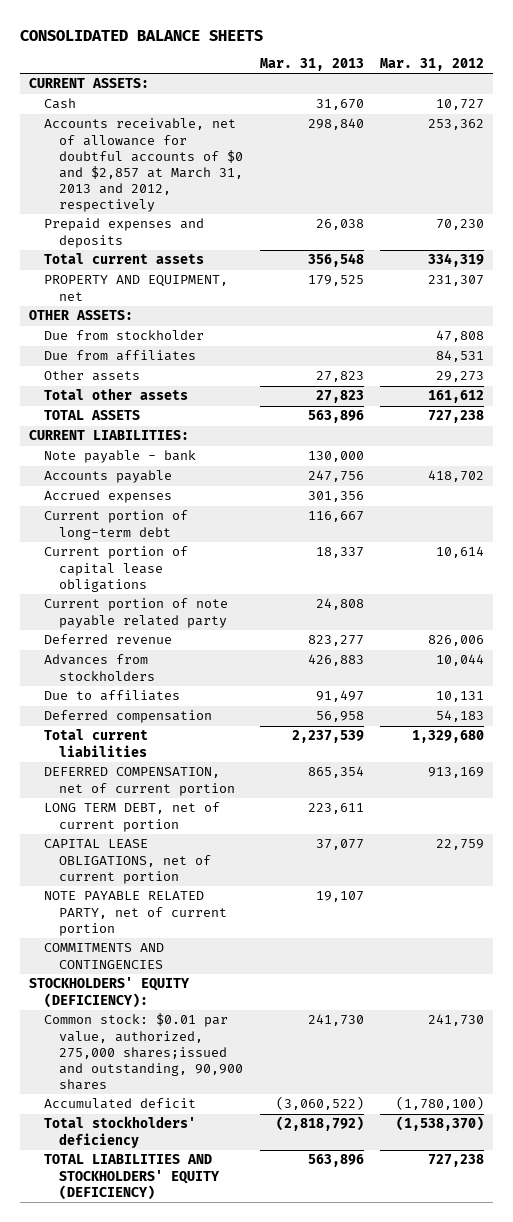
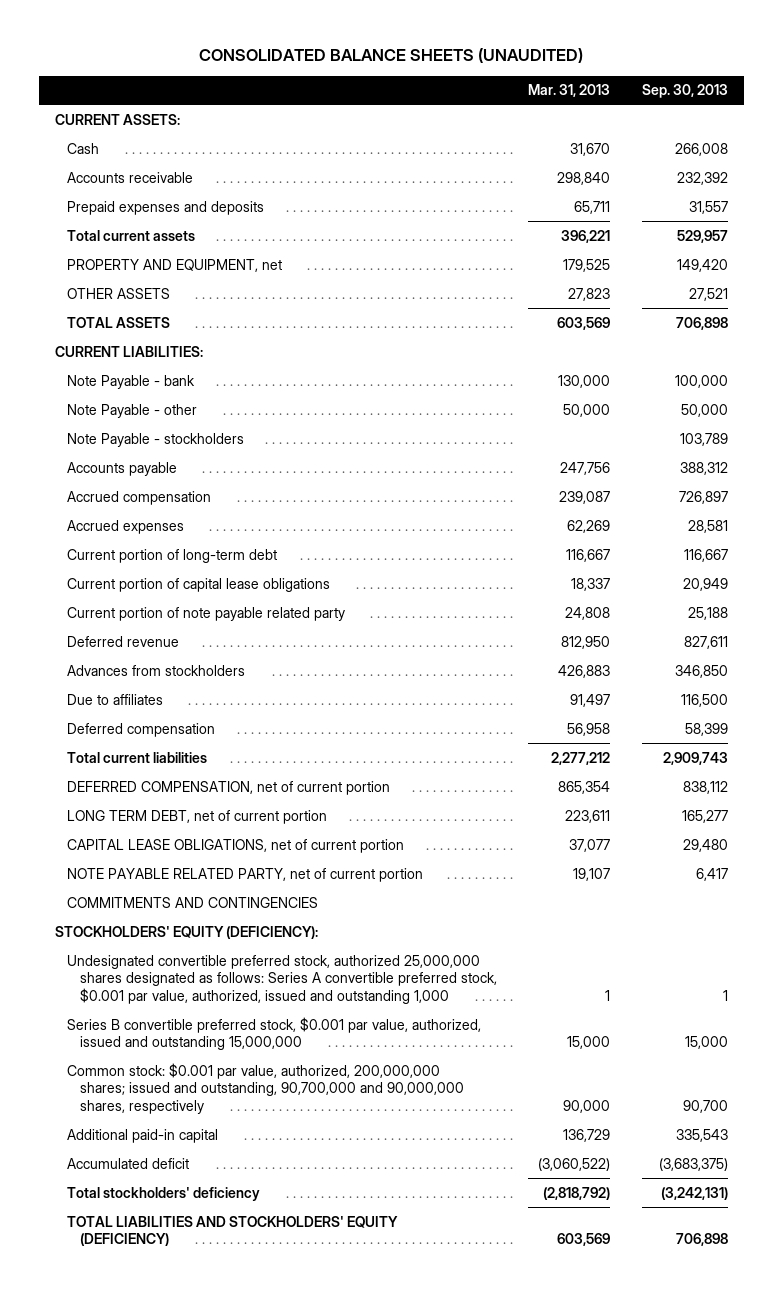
[20,29,264,41] CONSOLIDATED BALANCE SHEETS -> [199,48,584,64] CONSOLIDATED BALANCE SHEETS (UNAUDITED)
[380,58,485,72] Mar. 31, 2012 -> none
none -> [641,84,728,99] Sep. 30, 2013
[43,118,244,213] Accounts receivable, net of allowance for doubtful accounts of $0 and $2,857 at March 31, 2013 and 2012, respectively -> [67,171,194,183] Accounts receivable
[315,219,364,231] 26,038 -> [574,200,611,214] 65,711
[307,253,364,268] 356,548 -> [561,229,611,243] 396,221
[28,310,133,321] OTHER ASSETS: -> none
[43,330,204,341] Due from stockholder -> none
[43,350,196,362] Due from affiliates -> none
[43,388,188,401] Total other assets -> none
[43,370,140,382] Other assets -> [67,287,171,299] OTHER ASSETS
[307,410,364,424] 563,896 -> [557,316,611,330] 603,569
[43,450,196,464] Note payable - bank -> [67,374,196,389] Note Payable - bank
none -> [67,403,198,418] Note Payable - other
none -> [67,432,245,447] Note Payable - stockholders
none -> [67,490,212,505] Accrued compensation
[307,491,364,503] 301,356 -> [567,519,611,533] 62,269
[307,635,364,647] 823,277 -> [561,635,611,649] 812,950
[291,730,364,744] 2,237,539 -> [551,751,611,765] 2,277,212
none -> [67,954,497,1005] Undesignated convertible preferred stock, authorized 25,000,000 shares designated as follows: Series A convertible preferred stock, $0.001 par value, authorized, issued and outstanding 1,000
none -> [67,1016,482,1051] Series B convertible preferred stock, $0.001 par value, authorized, issued and outstanding 15,000,000
[43,1013,244,1091] Common stock: $0.01 par value, authorized, 275,000 shares;issued and outstanding, 90,900 shares -> [67,1062,464,1115] Common stock: $0.001 par value, authorized, 200,000,000 shares; issued and outstanding, 90,700,000 and 90,000,000 shares, respectively
[307,1014,364,1027] 241,730 -> [563,1100,611,1114] 90,000
none -> [67,1128,219,1143] Additional paid-in capital
[307,1154,364,1168] 563,896 -> [557,1233,611,1247] 603,569

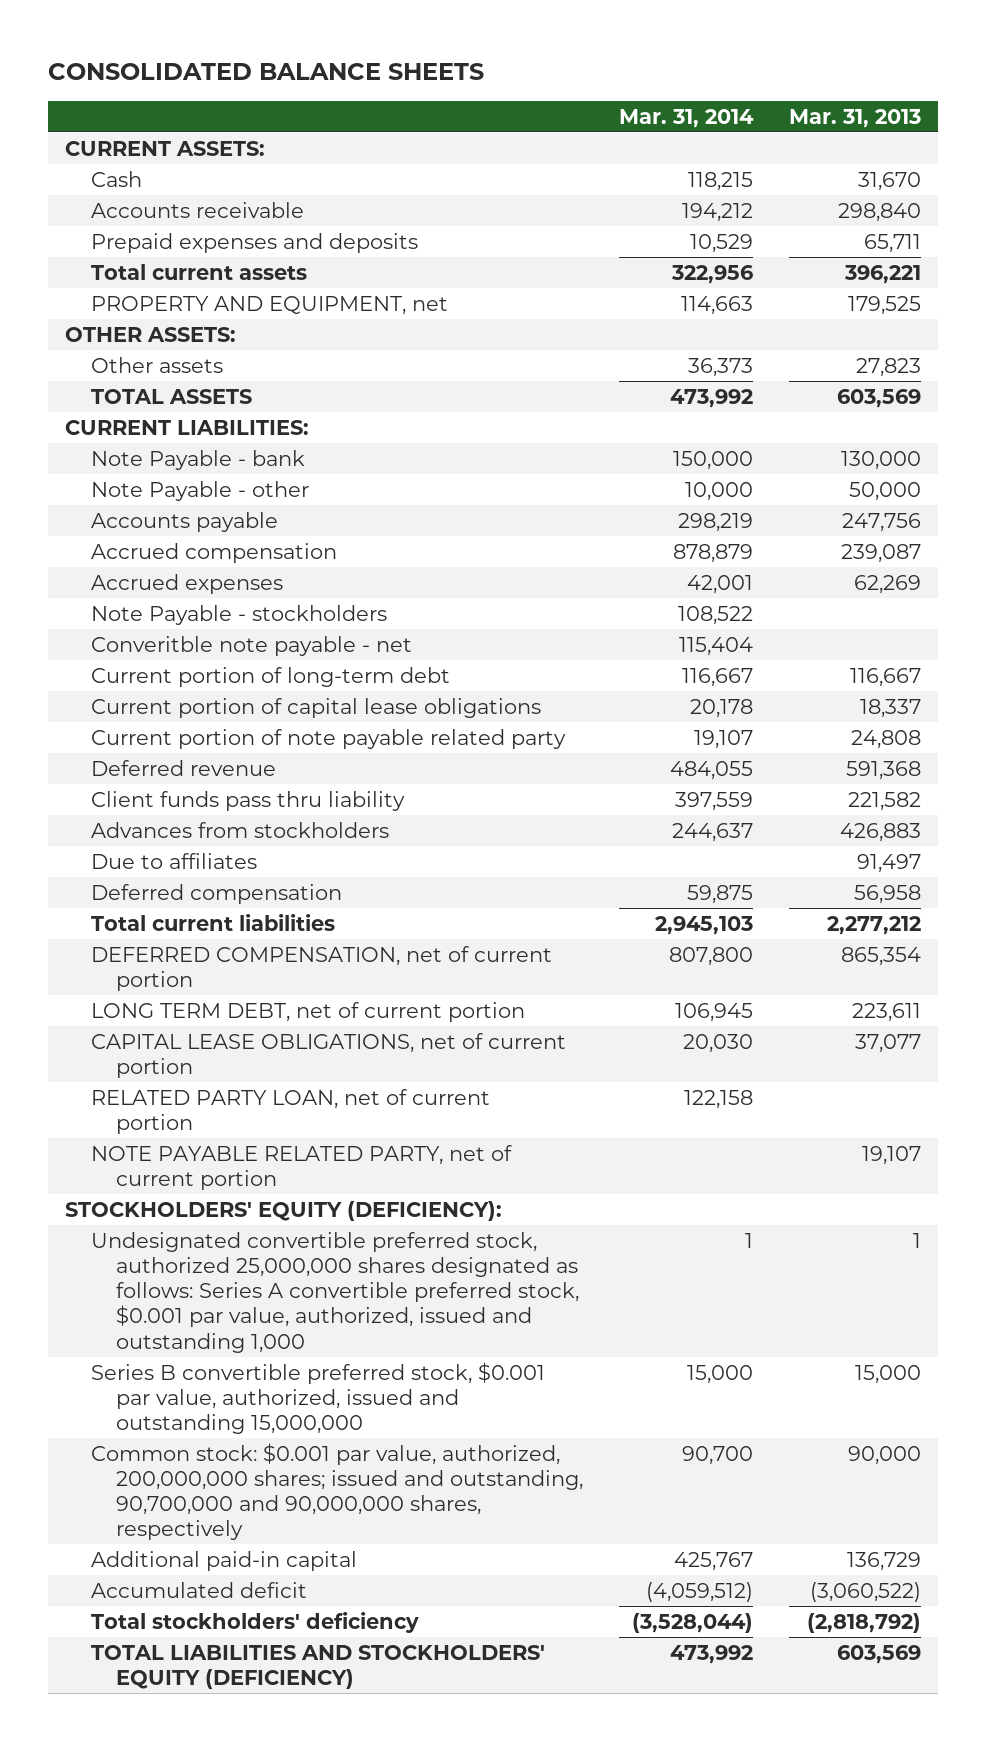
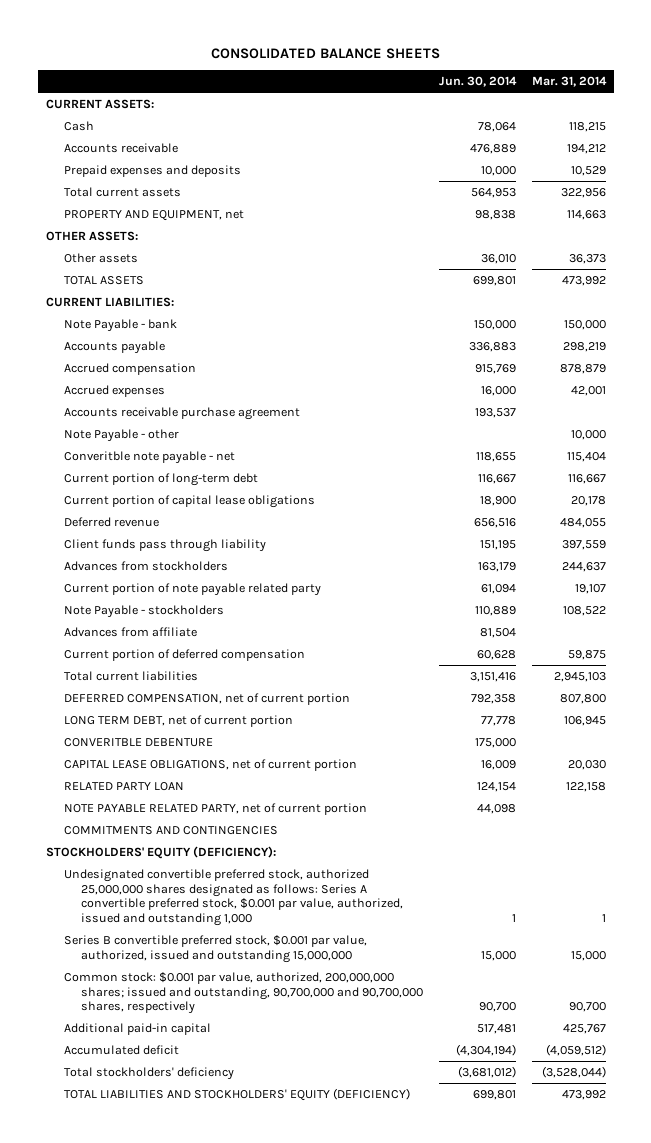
[788,108,921,128] Mar. 31, 2013 -> none
none -> [439,76,518,88] Jun. 30, 2014
none -> [63,407,300,421] Accounts receivable purchase agreement
[90,480,309,501] Note Payable - other -> [63,429,179,443] Note Payable - other
[90,790,405,811] Client funds pass thru liability -> [63,539,266,553] Client funds pass through liability
[90,728,566,749] Current portion of note payable related party -> [63,583,321,597] Current portion of note payable related party
[90,604,387,625] Note Payable - stockholders -> [63,605,224,619] Note Payable - stockholders
[90,852,257,869] Due to affiliates -> [63,627,197,638] Advances from affiliate
[90,883,342,904] Deferred compensation -> [63,649,305,662] Current portion of deferred compensation
none -> [63,738,213,748] CONVERITBLE DEBENTURE
[90,1088,490,1134] RELATED PARTY LOAN, net of current portion -> [63,782,184,792] RELATED PARTY LOAN
none -> [63,826,278,836] COMMITMENTS AND CONTINGENCIES
[90,1442,584,1541] Common stock: $0.001 par value, authorized, 200,000,000 shares; issued and outstanding, 90,700,000 and 90,000,000 shares, respectively -> [63,972,424,1015] Common stock: $0.001 par value, authorized, 200,000,000 shares; issued and outstanding, 90,700,000 and 90,700,000 shares, respectively

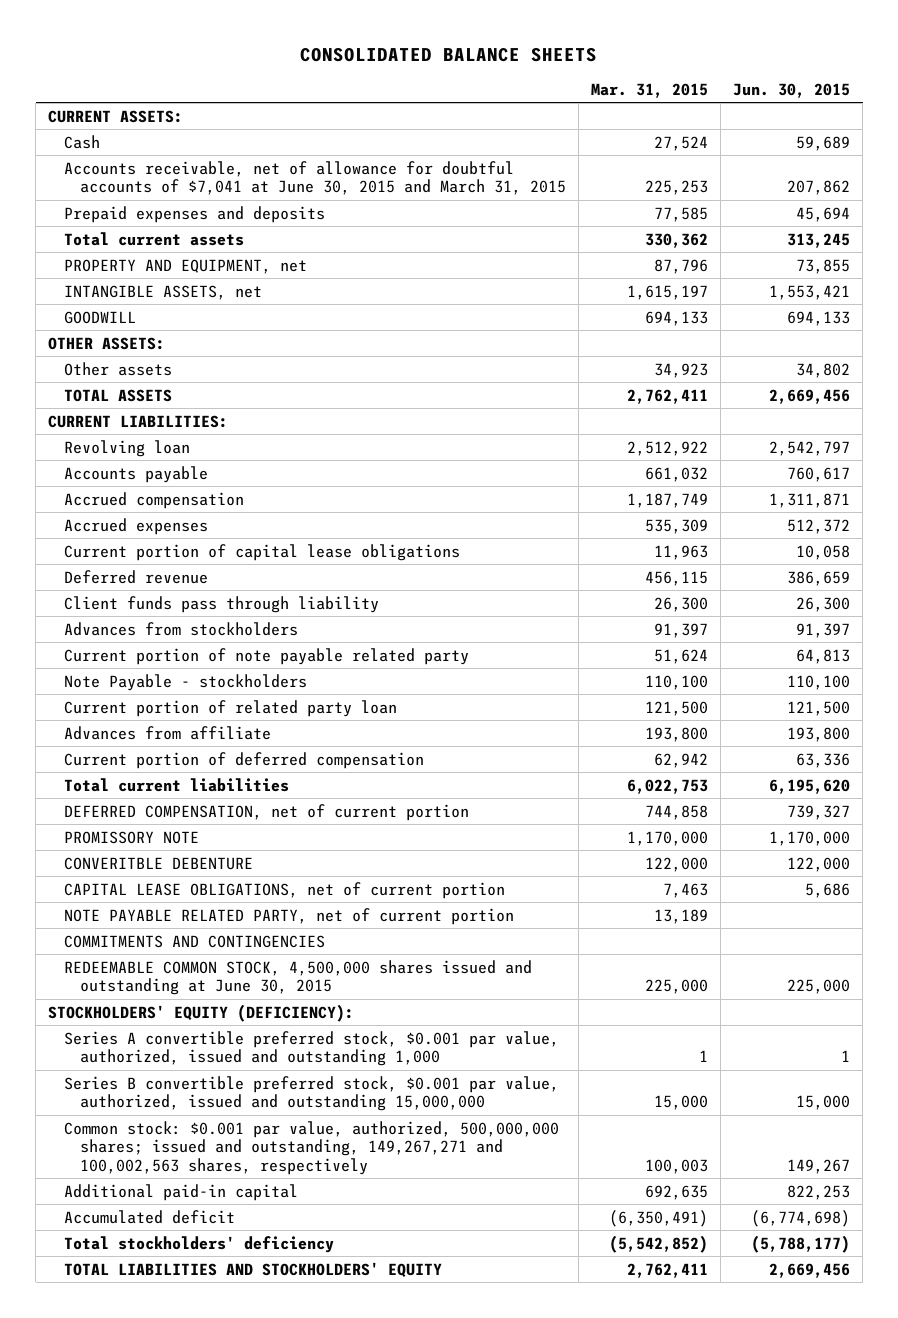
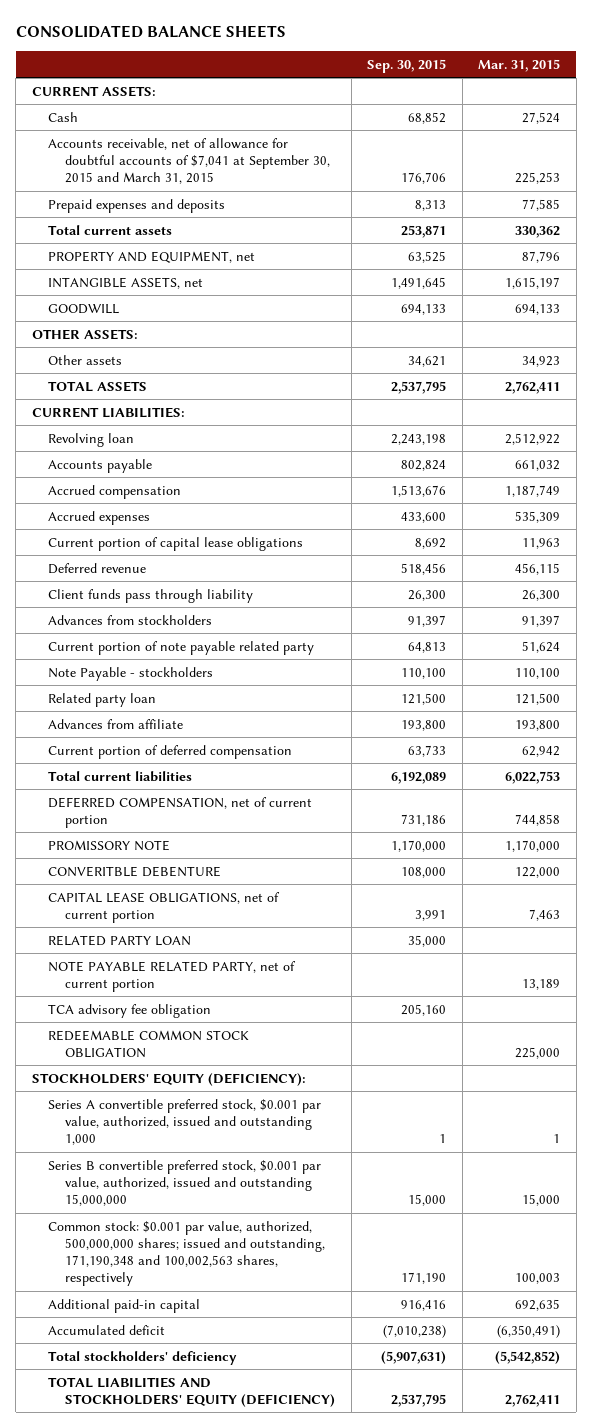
[732,83,850,99] Jun. 30, 2015 -> none
none -> [367,58,447,73] Sep. 30, 2015
[63,160,566,196] Accounts receivable, net of allowance for doubtful accounts of $7,041 at June 30, 2015 and March 31, 2015 -> [48,137,331,185] Accounts receivable, net of allowance for doubtful accounts of $7,041 at September 30, 2015 and March 31, 2015
[63,699,397,717] Current portion of related party loan -> [48,692,157,707] Related party loan
none -> [48,934,192,946] RELATED PARTY LOAN
[63,934,325,948] COMMITMENTS AND CONTINGENCIES -> none
none -> [48,1003,212,1018] TCA advisory fee obligation
[63,959,532,996] REDEEMABLE COMMON STOCK, 4,500,000 shares issued and outstanding at June 30, 2015 -> [48,1029,250,1058] REDEEMABLE COMMON STOCK OBLIGATION
[63,1120,559,1175] Common stock: $0.001 par value, authorized, 500,000,000 shares; issued and outstanding, 149,267,271 and 100,002,563 shares, respectively -> [48,1220,326,1287] Common stock: $0.001 par value, authorized, 500,000,000 shares; issued and outstanding, 171,190,348 and 100,002,563 shares, respectively
[63,1261,442,1278] TOTAL LIABILITIES AND STOCKHOLDERS' EQUITY -> [48,1376,336,1407] TOTAL LIABILITIES AND STOCKHOLDERS' EQUITY (DEFICIENCY)

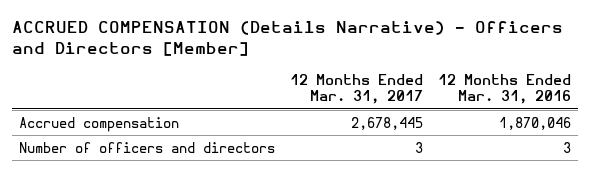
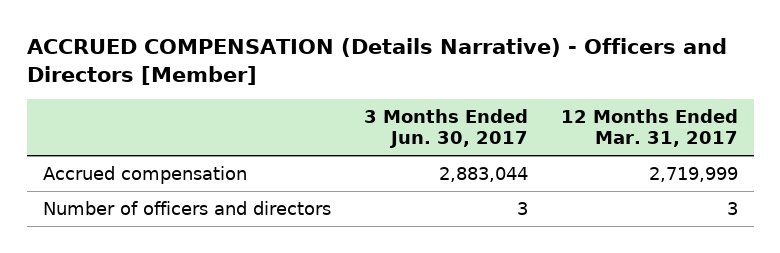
[437,73,571,105] 12 Months Ended Mar. 31, 2016 -> none
none -> [363,109,528,149] 3 Months Ended Jun. 30, 2017
[351,116,424,130] 2,678,445 -> [648,166,738,182] 2,719,999

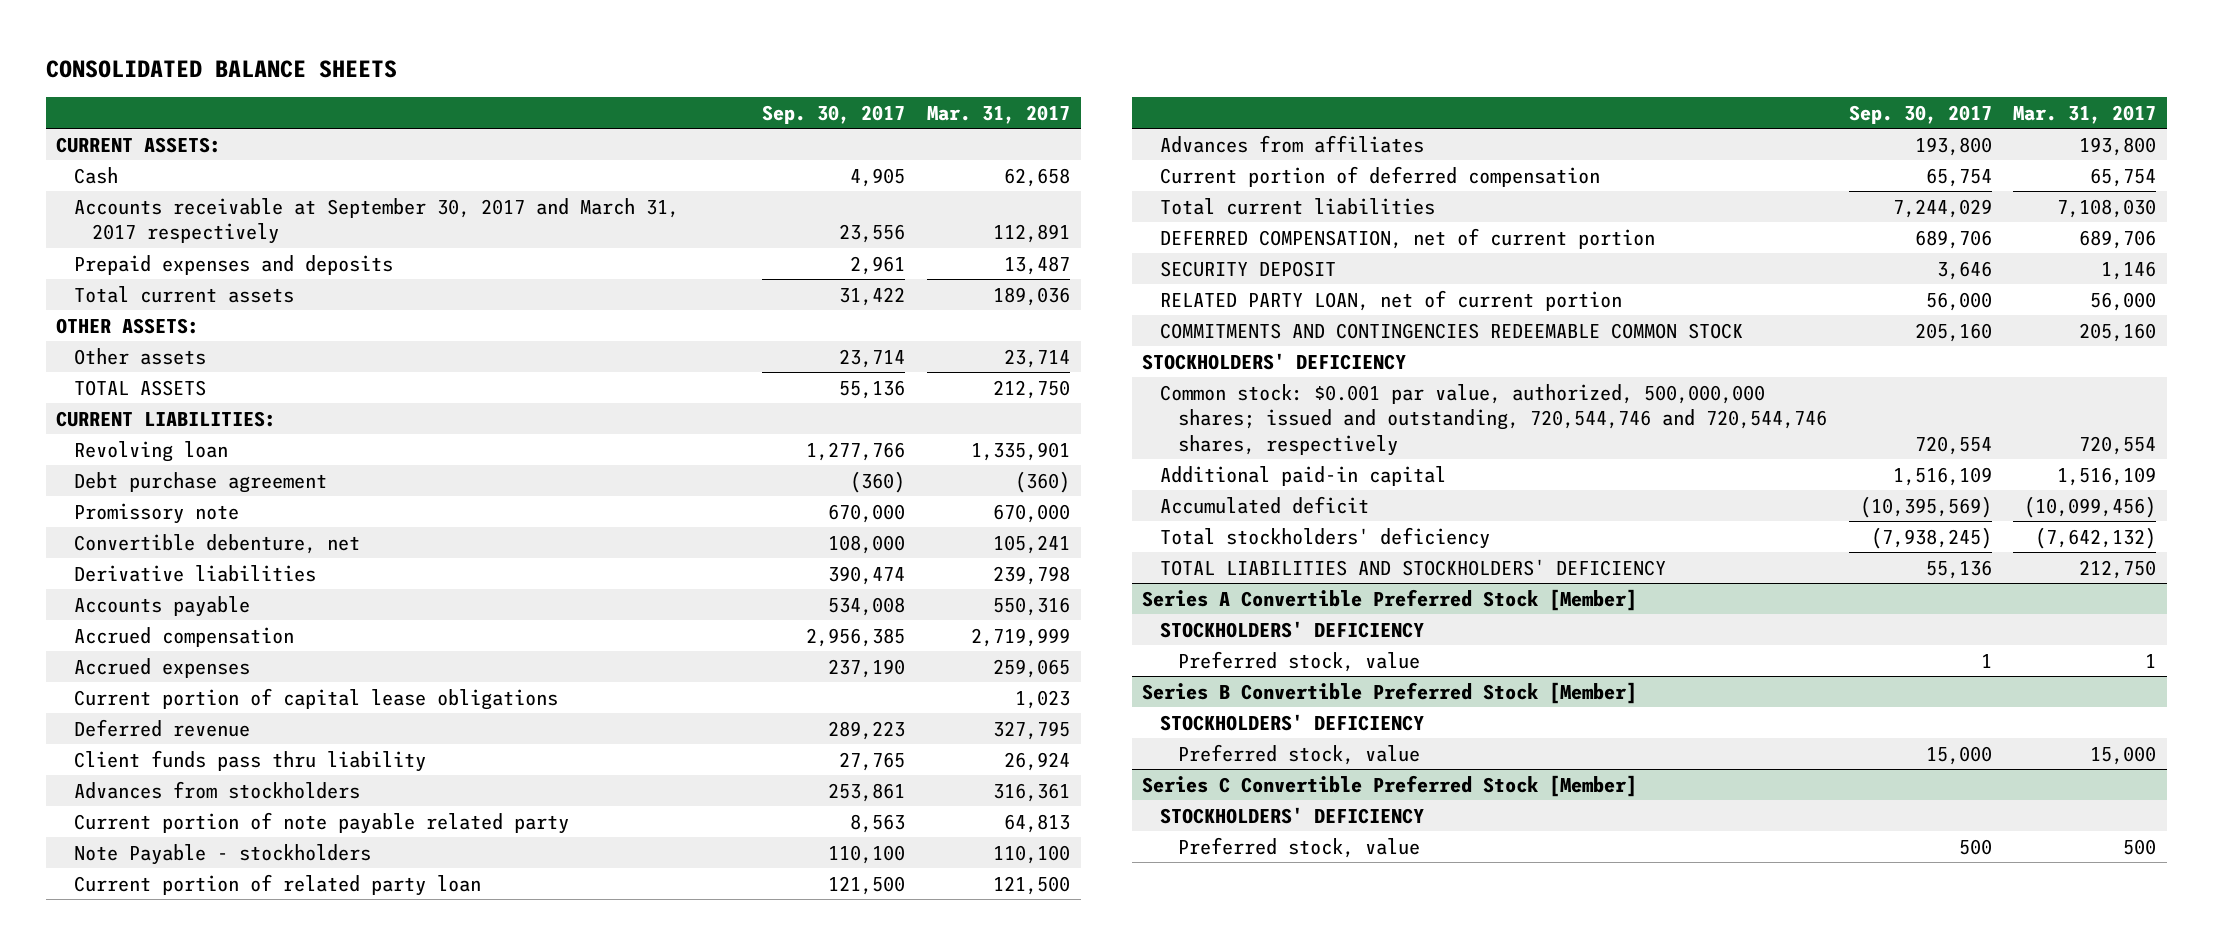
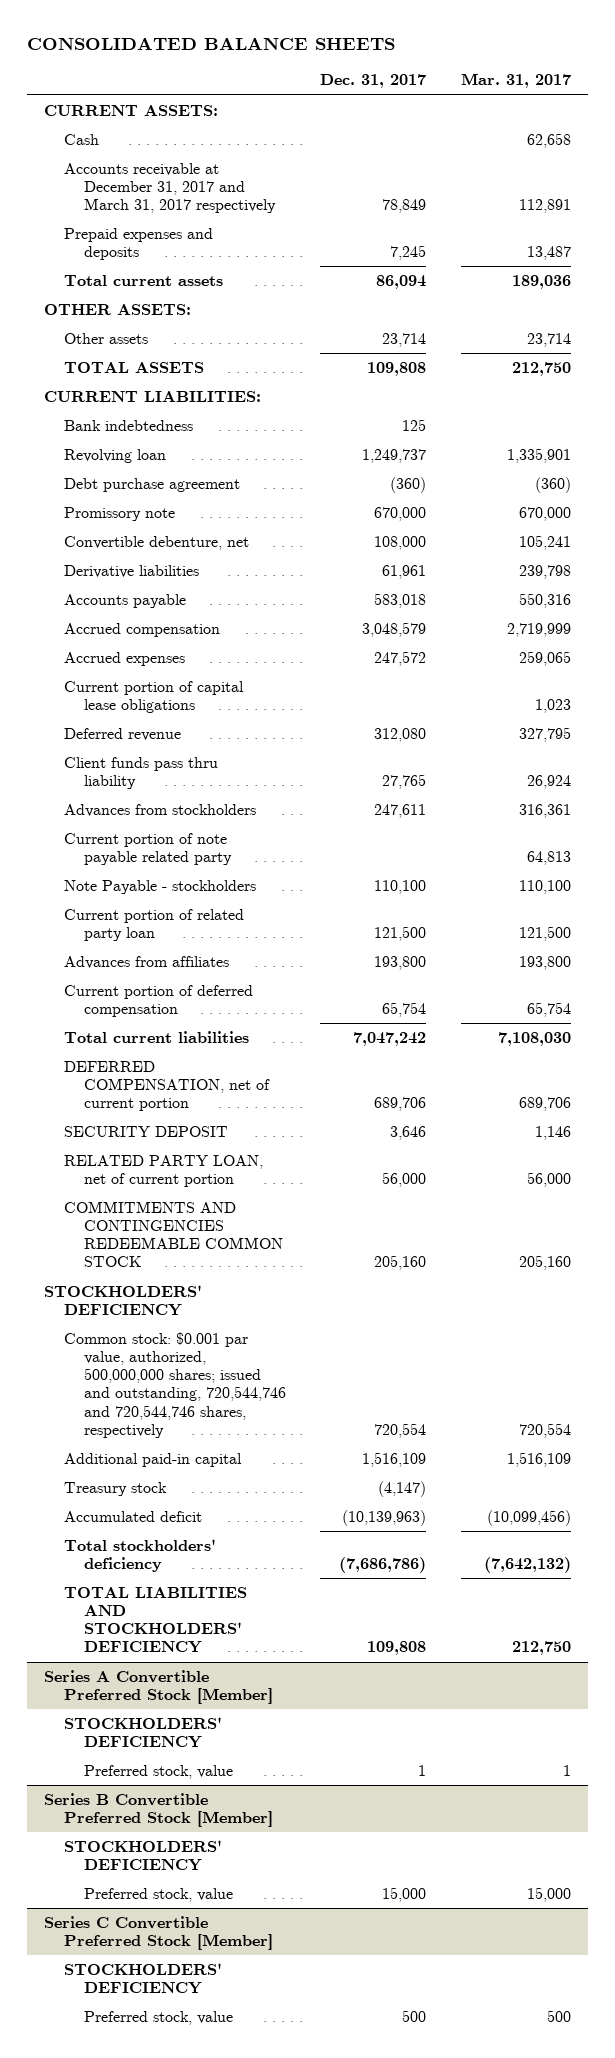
[762,104,906,124] Sep. 30, 2017 -> none
none -> [320,74,427,89] Dec. 31, 2017
[74,197,680,245] Accounts receivable at September 30, 2017 and March 31, 2017 respectively -> [63,162,276,214] Accounts receivable at December 31, 2017 and March 31, 2017 respectively
none -> [63,419,193,431] Bank indebtedness
none -> [63,1481,167,1496] Treasury stock

